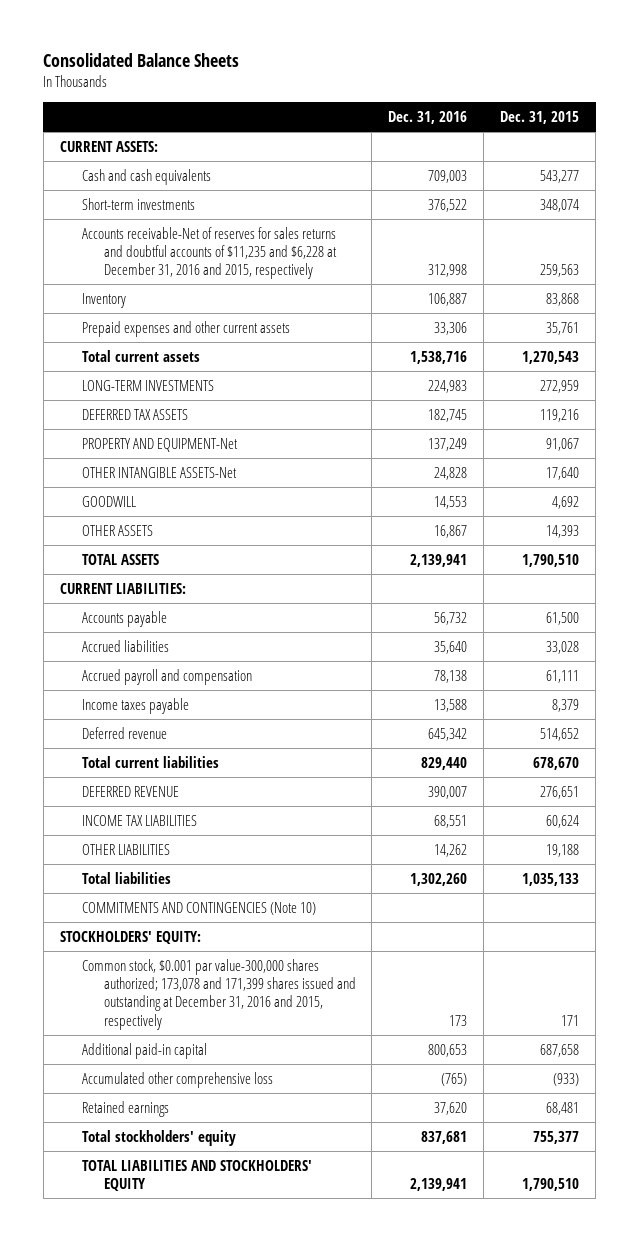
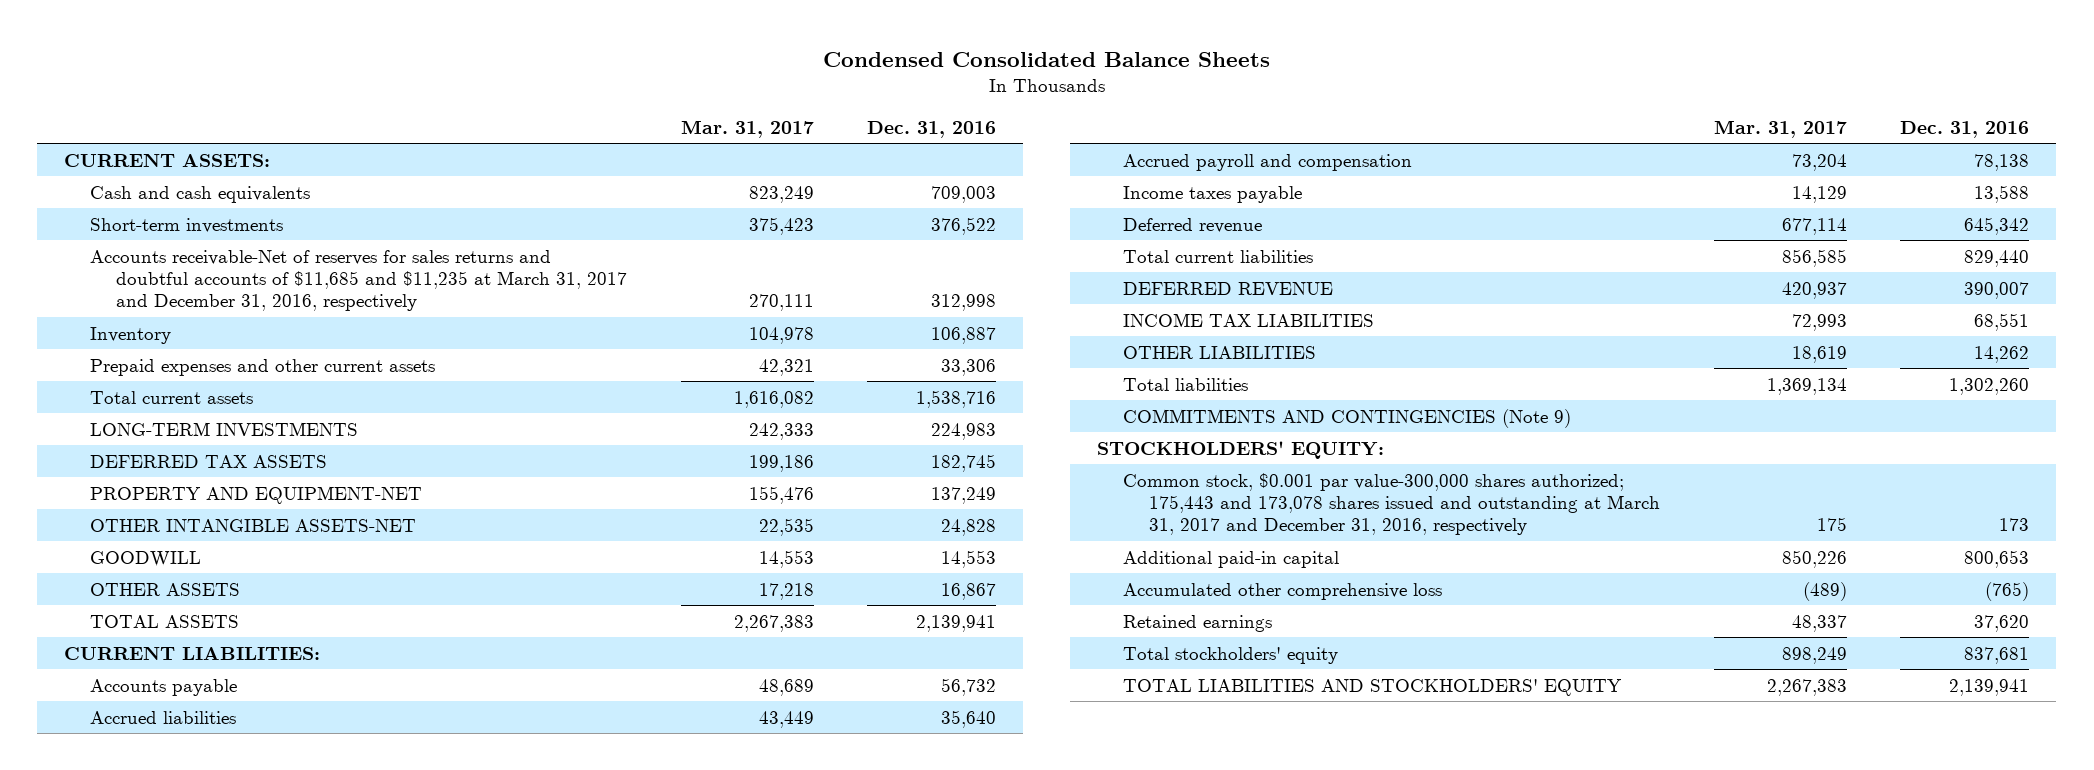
[43,52,240,67] Consolidated Balance Sheets -> [822,51,1270,67] Condensed Consolidated Balance Sheets
[500,111,580,125] Dec. 31, 2015 -> none
none -> [680,119,814,138] Mar. 31, 2017
[81,226,337,280] Accounts receivable-Net of reserves for sales returns and doubtful accounts of $11,235 and $6,228 at December 31, 2016 and 2015, respectively -> [90,249,628,312] Accounts receivable-Net of reserves for sales returns and doubtful accounts of $11,685 and $11,235 at March 31, 2017 and December 31, 2016, respectively
[81,437,238,452] PROPERTY AND EQUIPMENT-Net -> [90,485,423,504] PROPERTY AND EQUIPMENT-NET
[81,466,237,478] OTHER INTANGIBLE ASSETS-Net -> [90,518,417,532] OTHER INTANGIBLE ASSETS-NET
[81,901,316,915] COMMITMENTS AND CONTINGENCIES (Note 10) -> [1123,408,1572,428] COMMITMENTS AND CONTINGENCIES (Note 9)
[81,958,356,1030] Common stock, $0.001 par value-300,000 shares authorized; 173,078 and 171,399 shares issued and outstanding at December 31, 2016 and 2015, respectively -> [1123,472,1661,536] Common stock, $0.001 par value-300,000 shares authorized; 175,443 and 173,078 shares issued and outstanding at March 31, 2017 and December 31, 2016, respectively

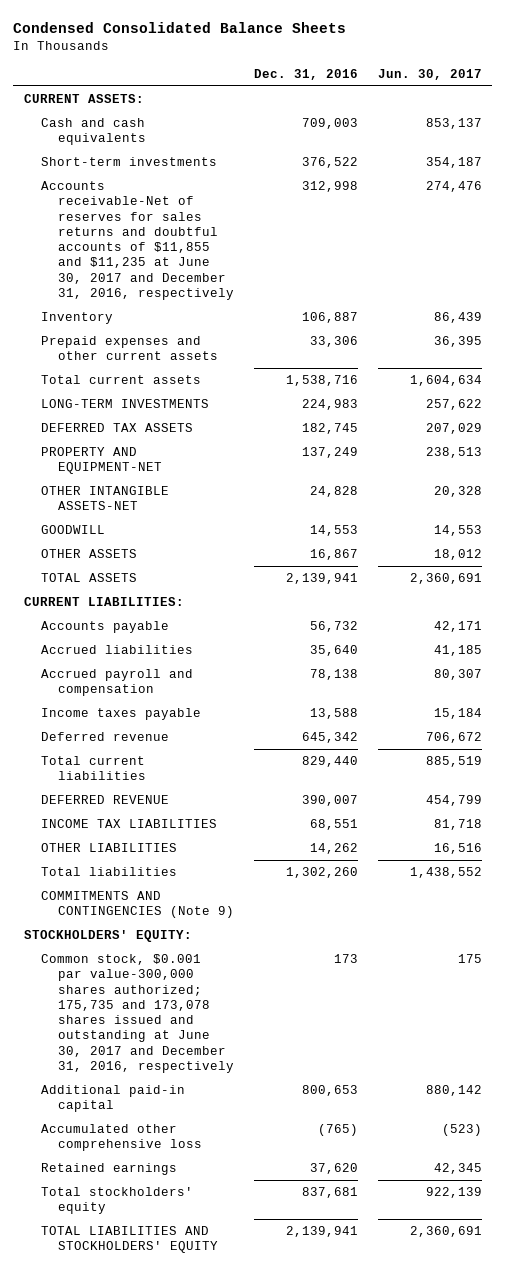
[680,119,814,138] Mar. 31, 2017 -> none
none -> [378,69,483,81] Jun. 30, 2017
[90,249,628,312] Accounts receivable-Net of reserves for sales returns and doubtful accounts of $11,685 and $11,235 at March 31, 2017 and December 31, 2016, respectively -> [40,180,234,300] Accounts receivable-Net of reserves for sales returns and doubtful accounts of $11,855 and $11,235 at June 30, 2017 and December 31, 2016, respectively
[1123,472,1661,536] Common stock, $0.001 par value-300,000 shares authorized; 175,443 and 173,078 shares issued and outstanding at March 31, 2017 and December 31, 2016, respectively -> [40,953,234,1073] Common stock, $0.001 par value-300,000 shares authorized; 175,735 and 173,078 shares issued and outstanding at June 30, 2017 and December 31, 2016, respectively

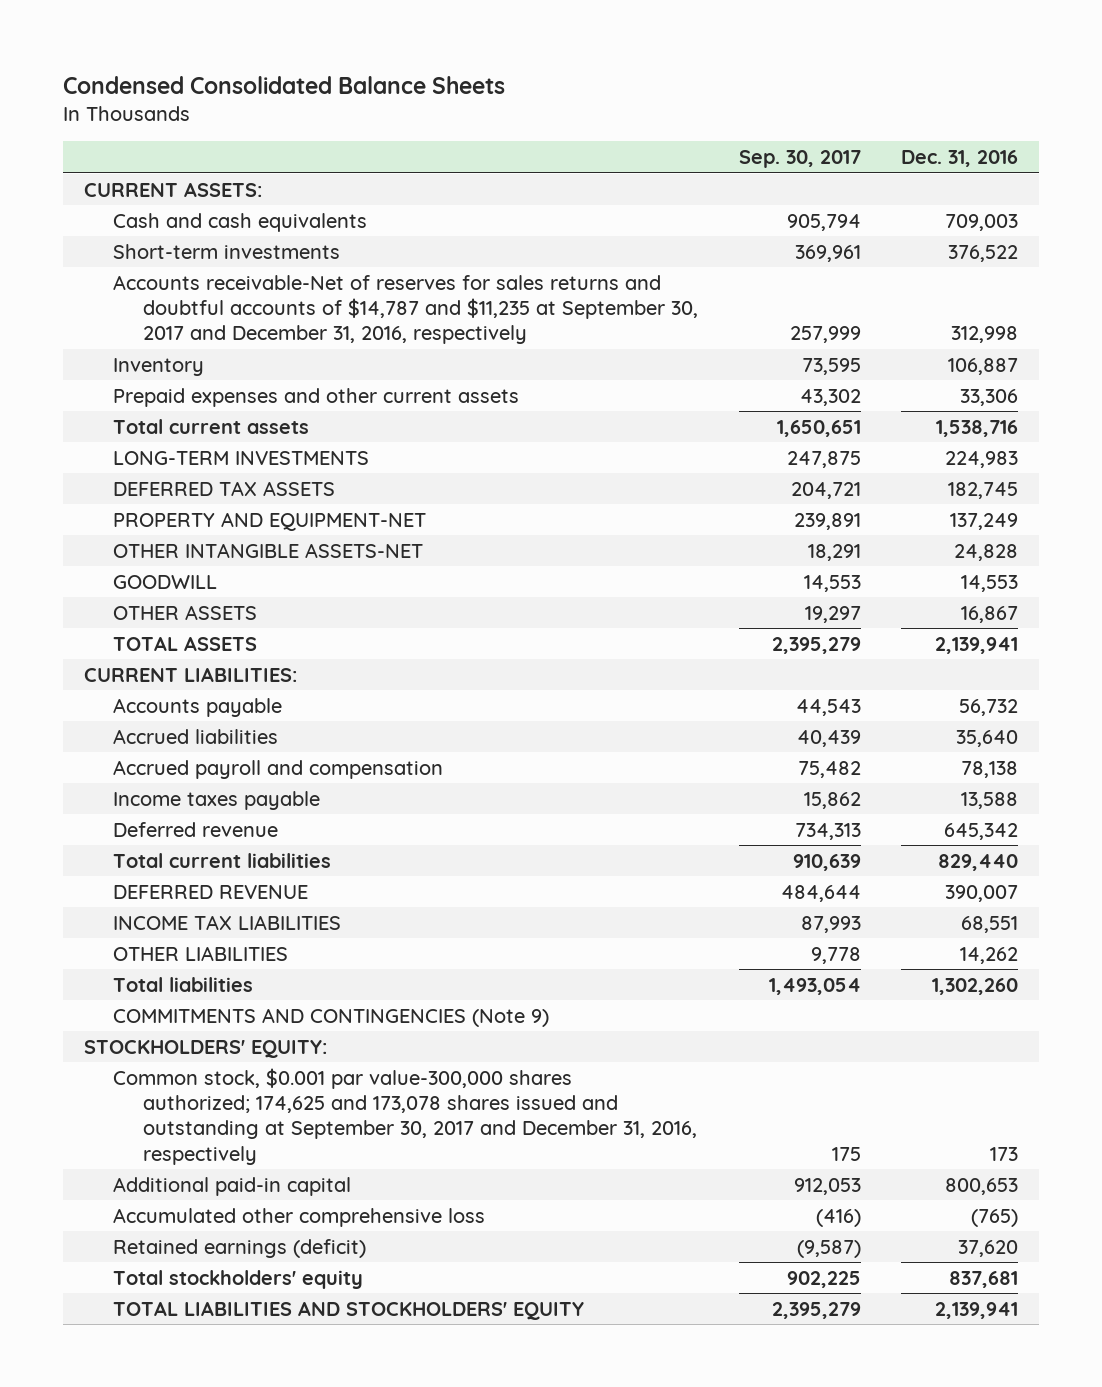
[378,69,483,81] Jun. 30, 2017 -> none
none -> [738,150,861,169] Sep. 30, 2017
[40,180,234,300] Accounts receivable-Net of reserves for sales returns and doubtful accounts of $11,855 and $11,235 at June 30, 2017 and December 31, 2016, respectively -> [113,274,698,345] Accounts receivable-Net of reserves for sales returns and doubtful accounts of $14,787 and $11,235 at September 30, 2017 and December 31, 2016, respectively
[40,953,234,1073] Common stock, $0.001 par value-300,000 shares authorized; 175,735 and 173,078 shares issued and outstanding at June 30, 2017 and December 31, 2016, respectively -> [113,1067,697,1165] Common stock, $0.001 par value-300,000 shares authorized; 174,625 and 173,078 shares issued and outstanding at September 30, 2017 and December 31, 2016, respectively
[40,1162,177,1175] Retained earnings -> [113,1238,367,1258] Retained earnings (deficit)

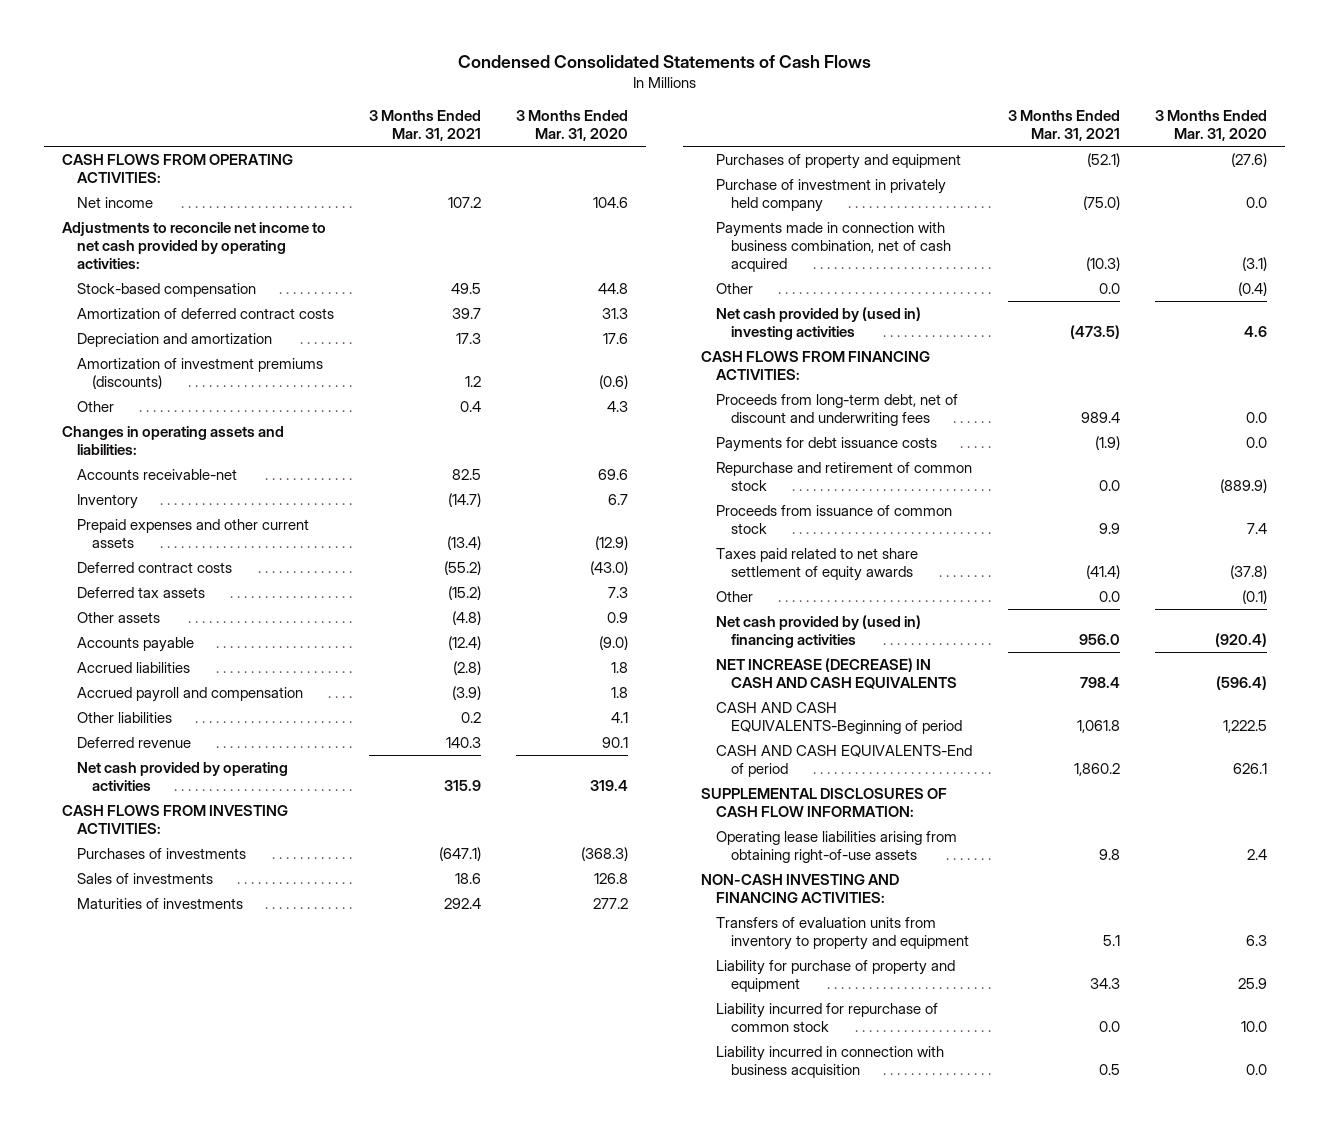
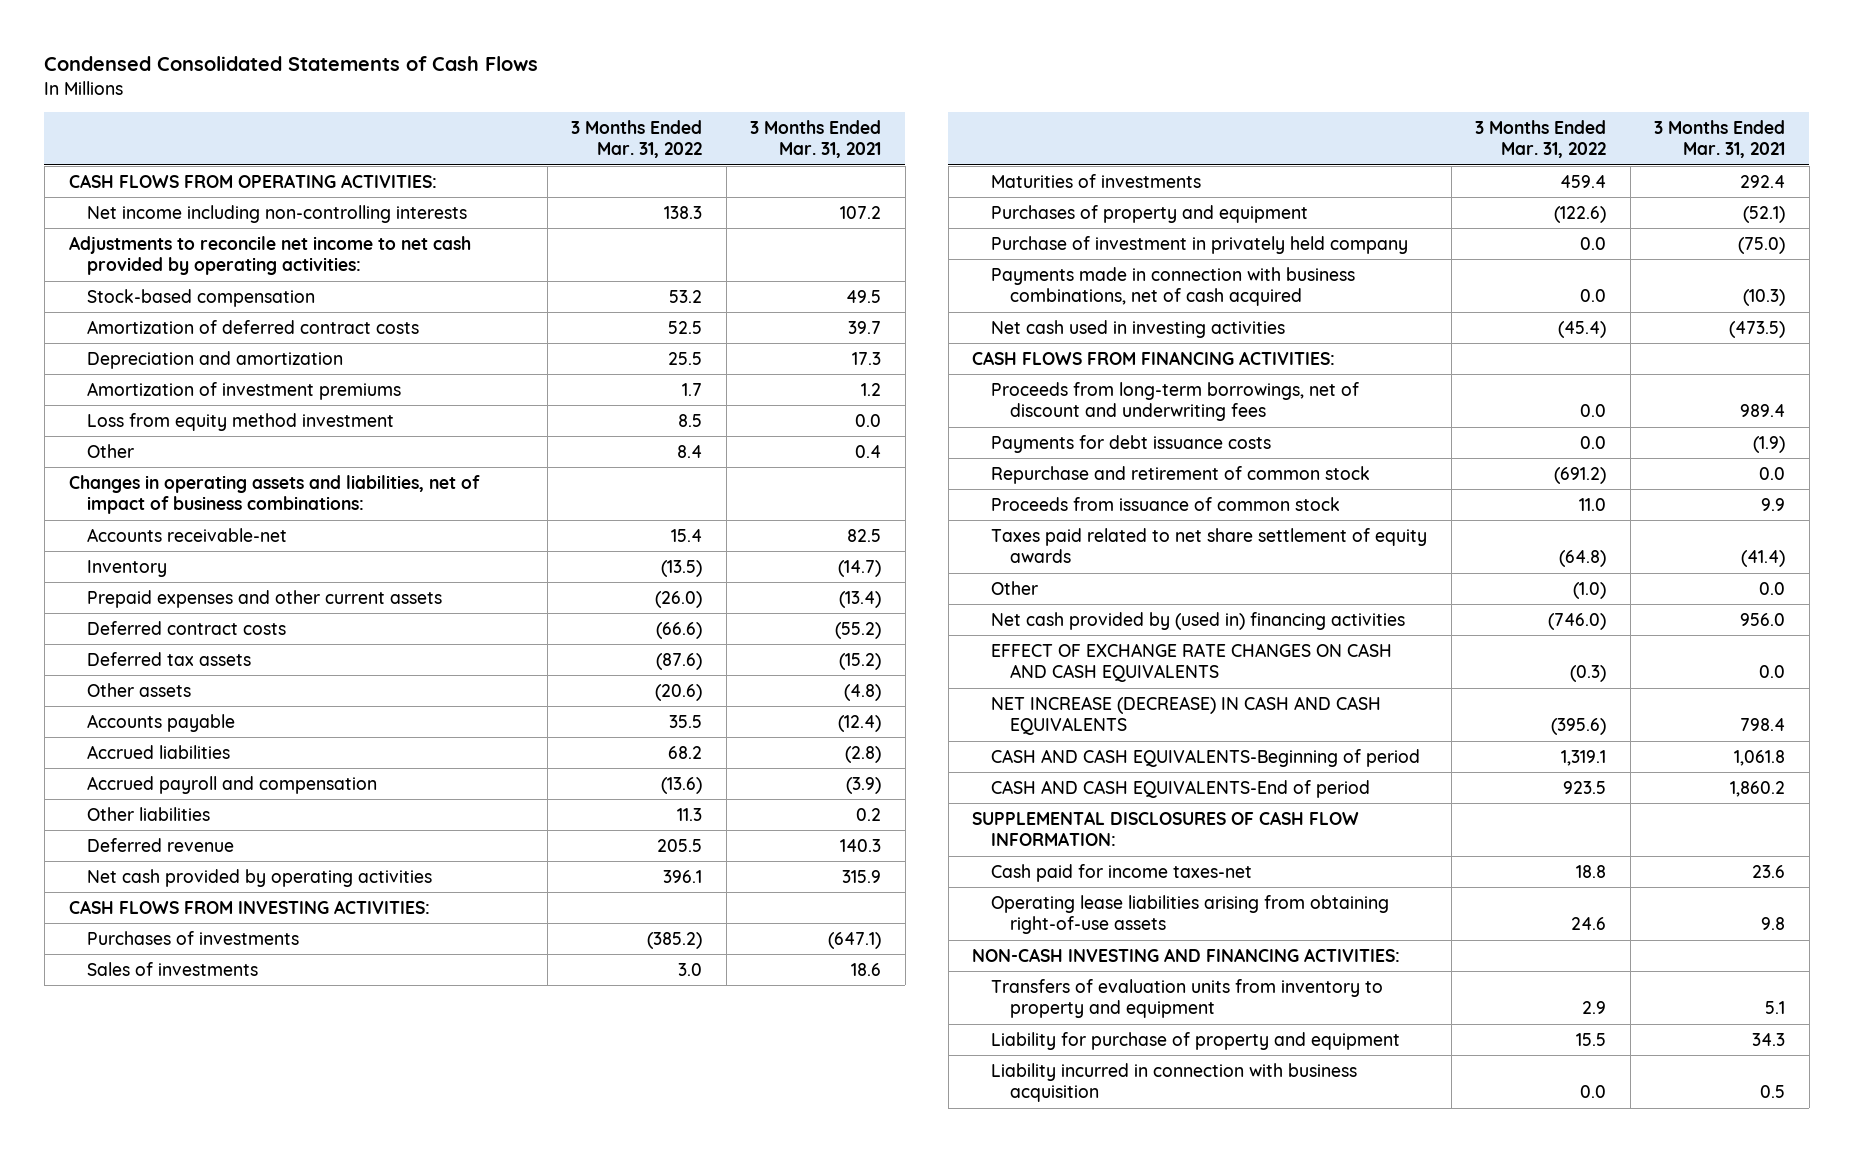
[516,110,629,142] 3 Months Ended Mar. 31, 2020 -> none
none -> [571,119,703,159] 3 Months Ended Mar. 31, 2022
[77,196,154,208] Net income -> [87,204,468,223] Net income including non-controlling interests
[77,357,324,390] Amortization of investment premiums (discounts) -> [87,381,402,400] Amortization of investment premiums
none -> [87,412,395,431] Loss from equity method investment
[61,425,284,456] Changes in operating assets and liabilities: -> [68,474,480,515] Changes in operating assets and liabilities, net of impact of business combinations:
[716,282,754,294] Other -> none
[716,221,952,273] Payments made in connection with business combination, net of cash acquired -> [991,266,1356,307] Payments made in connection with business combinations, net of cash acquired
[716,306,922,341] Net cash provided by (used in) investing activities -> [991,319,1286,338] Net cash used in investing activities
[716,393,959,427] Proceeds from long-term debt, net of discount and underwriting fees -> [991,381,1360,422] Proceeds from long-term borrowings, net of discount and underwriting fees
none -> [991,642,1393,683] EFFECT OF EXCHANGE RATE CHANGES ON CASH AND CASH EQUIVALENTS
none -> [991,863,1253,882] Cash paid for income taxes-net
[716,1002,939,1033] Liability incurred for repurchase of common stock -> none

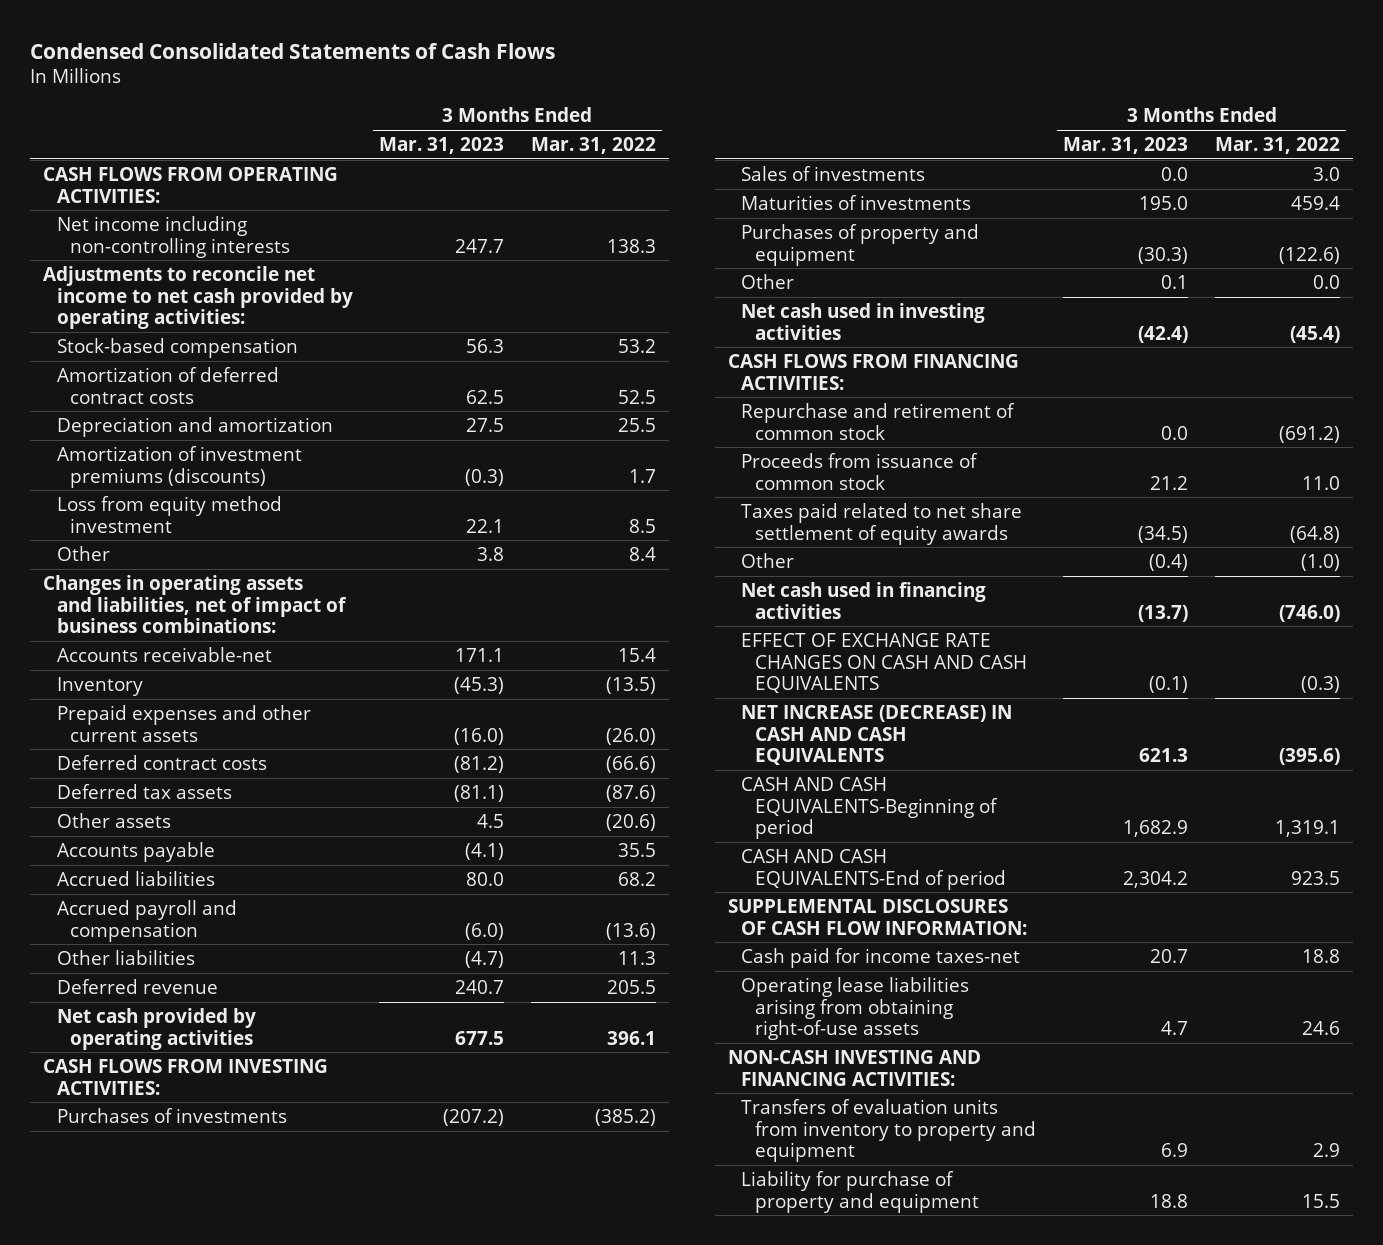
[750,119,882,159] 3 Months Ended Mar. 31, 2021 -> none
none -> [379,137,505,155] Mar. 31, 2023
[87,381,402,400] Amortization of investment premiums -> [56,445,302,488] Amortization of investment premiums (discounts)
[991,235,1409,254] Purchase of investment in privately held company -> none
[991,266,1356,307] Payments made in connection with business combinations, net of cash acquired -> none
none -> [741,273,795,289] Other
[991,381,1360,422] Proceeds from long-term borrowings, net of discount and underwriting fees -> none
[991,434,1272,453] Payments for debt issuance costs -> none
[991,611,1406,630] Net cash provided by (used in) financing activities -> [741,581,987,619] Net cash used in financing activities
[991,1062,1358,1103] Liability incurred in connection with business acquisition -> none

